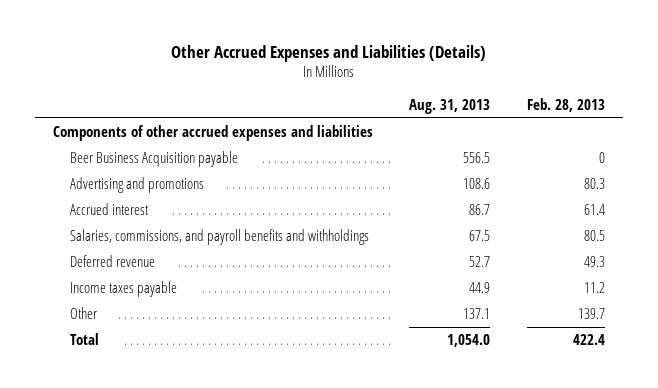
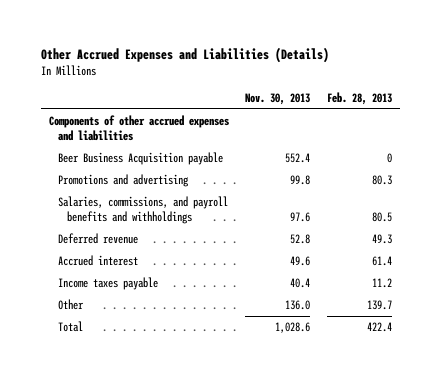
[409,98,491,114] Aug. 31, 2013 -> none
none -> [245,93,311,106] Nov. 30, 2013
[69,177,204,194] Advertising and promotions -> [57,174,189,188] Promotions and advertising
[69,203,149,216] Accrued interest -> [57,255,138,267] Accrued interest

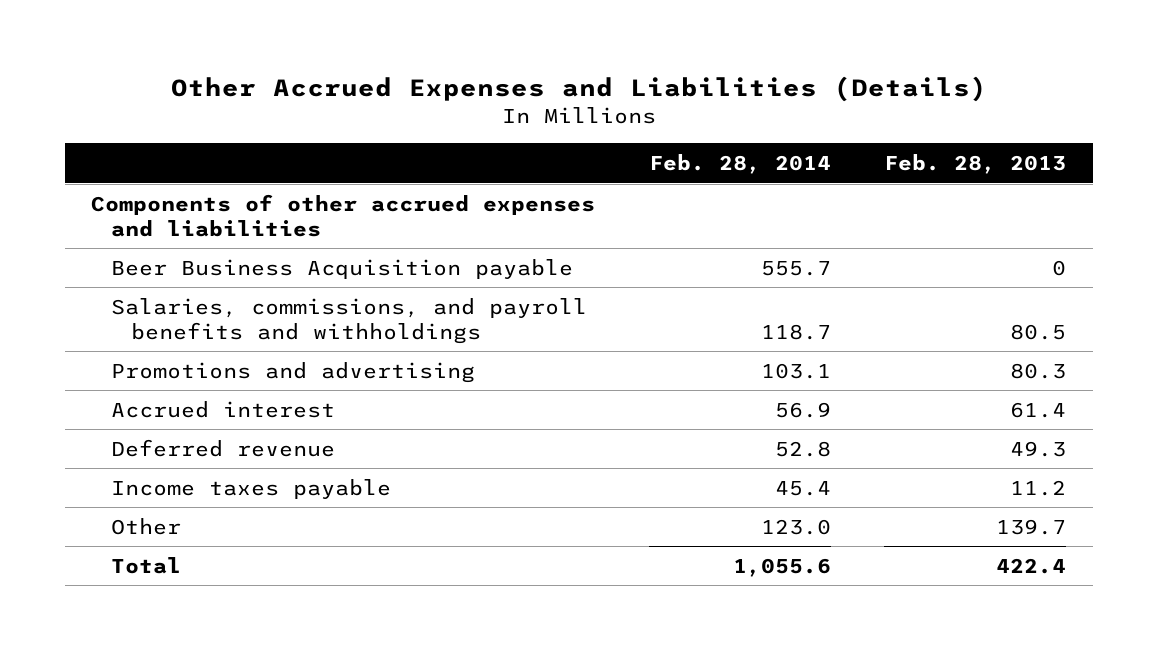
[245,93,311,106] Nov. 30, 2013 -> none
none -> [648,154,831,175] Feb. 28, 2014
[57,174,189,188] Promotions and advertising -> [111,361,476,383] Promotions and advertising
[57,233,138,245] Deferred revenue -> [111,438,336,457] Deferred revenue

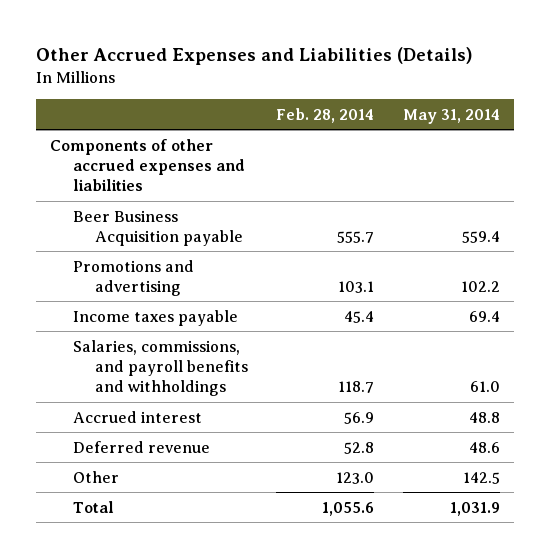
[884,154,1067,175] Feb. 28, 2013 -> none
none -> [402,108,500,124] May 31, 2014
[111,478,392,499] Income taxes payable -> [72,309,238,326] Income taxes payable
[111,297,588,344] Salaries, commissions, and payroll benefits and withholdings -> [72,339,249,397] Salaries, commissions, and payroll benefits and withholdings

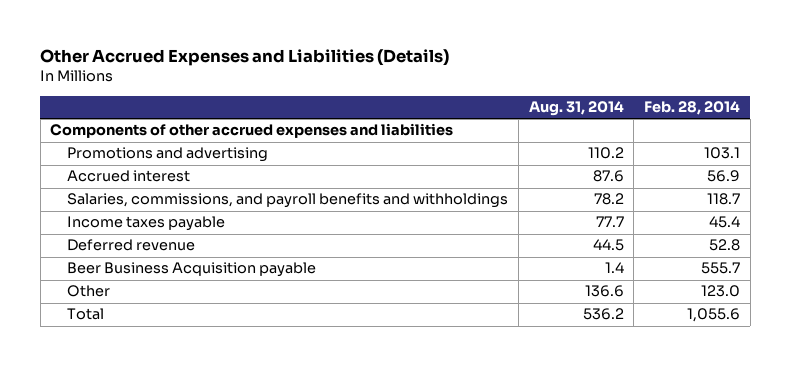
[402,108,500,124] May 31, 2014 -> none
none -> [528,101,624,117] Aug. 31, 2014
[72,339,249,397] Salaries, commissions, and payroll benefits and withholdings -> [67,193,509,209] Salaries, commissions, and payroll benefits and withholdings
[72,309,238,326] Income taxes payable -> [67,216,226,232] Income taxes payable
[72,209,244,246] Beer Business Acquisition payable -> [67,262,317,278] Beer Business Acquisition payable

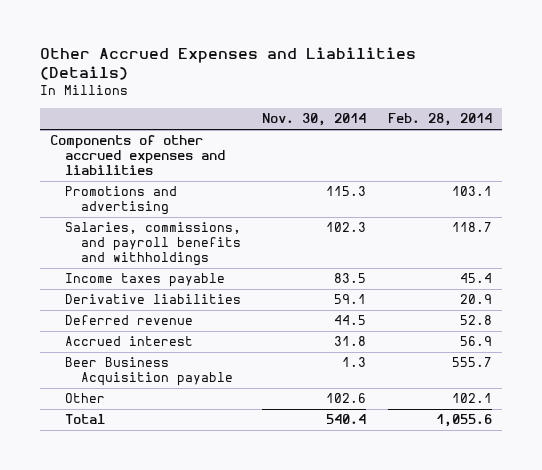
[528,101,624,117] Aug. 31, 2014 -> none
none -> [262,113,367,127] Nov. 30, 2014
none -> [65,294,242,305] Derivative liabilities
[67,170,191,183] Accrued interest -> [65,336,194,347] Accrued interest
[701,285,741,298] 123.0 -> [451,393,492,404] 102.1

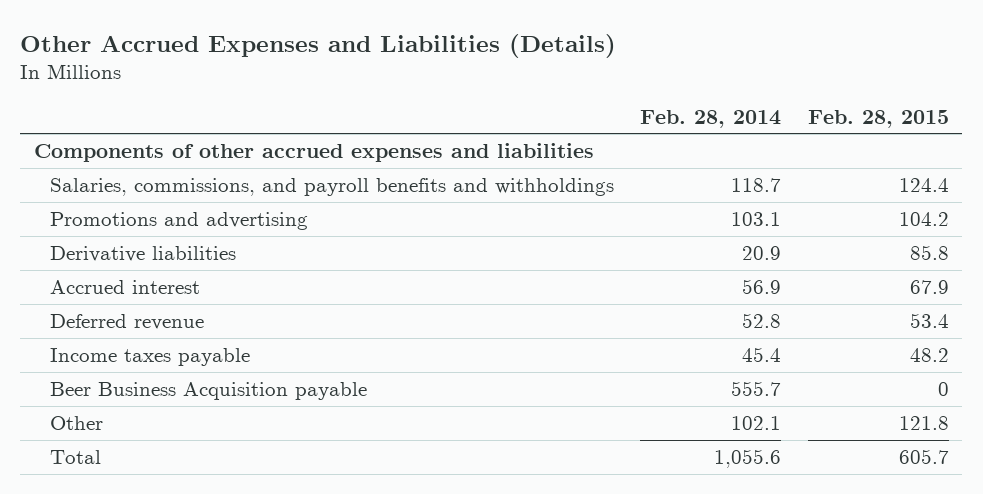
[262,113,367,127] Nov. 30, 2014 -> none
none -> [808,109,950,128] Feb. 28, 2015
[65,186,178,216] Promotions and advertising -> [49,211,308,230] Promotions and advertising
[65,315,194,326] Deferred revenue -> [49,313,204,330] Deferred revenue
[65,273,226,288] Income taxes payable -> [49,347,250,366] Income taxes payable

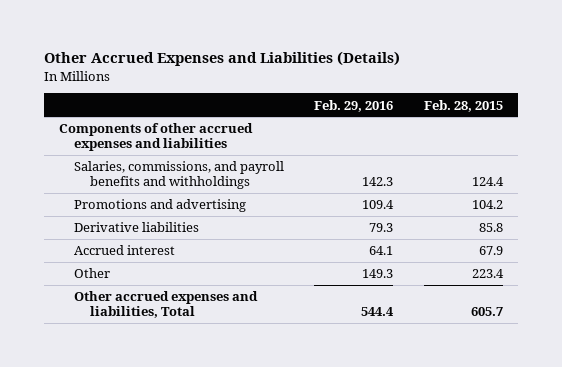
[640,109,782,128] Feb. 28, 2014 -> none
none -> [314,99,394,112] Feb. 29, 2016
[49,313,204,330] Deferred revenue -> none
[49,347,250,366] Income taxes payable -> none
[49,381,367,400] Beer Business Acquisition payable -> none
[899,415,950,430] 121.8 -> [471,269,504,279] 223.4
[49,449,101,464] Total -> [74,291,259,318] Other accrued expenses and liabilities, Total

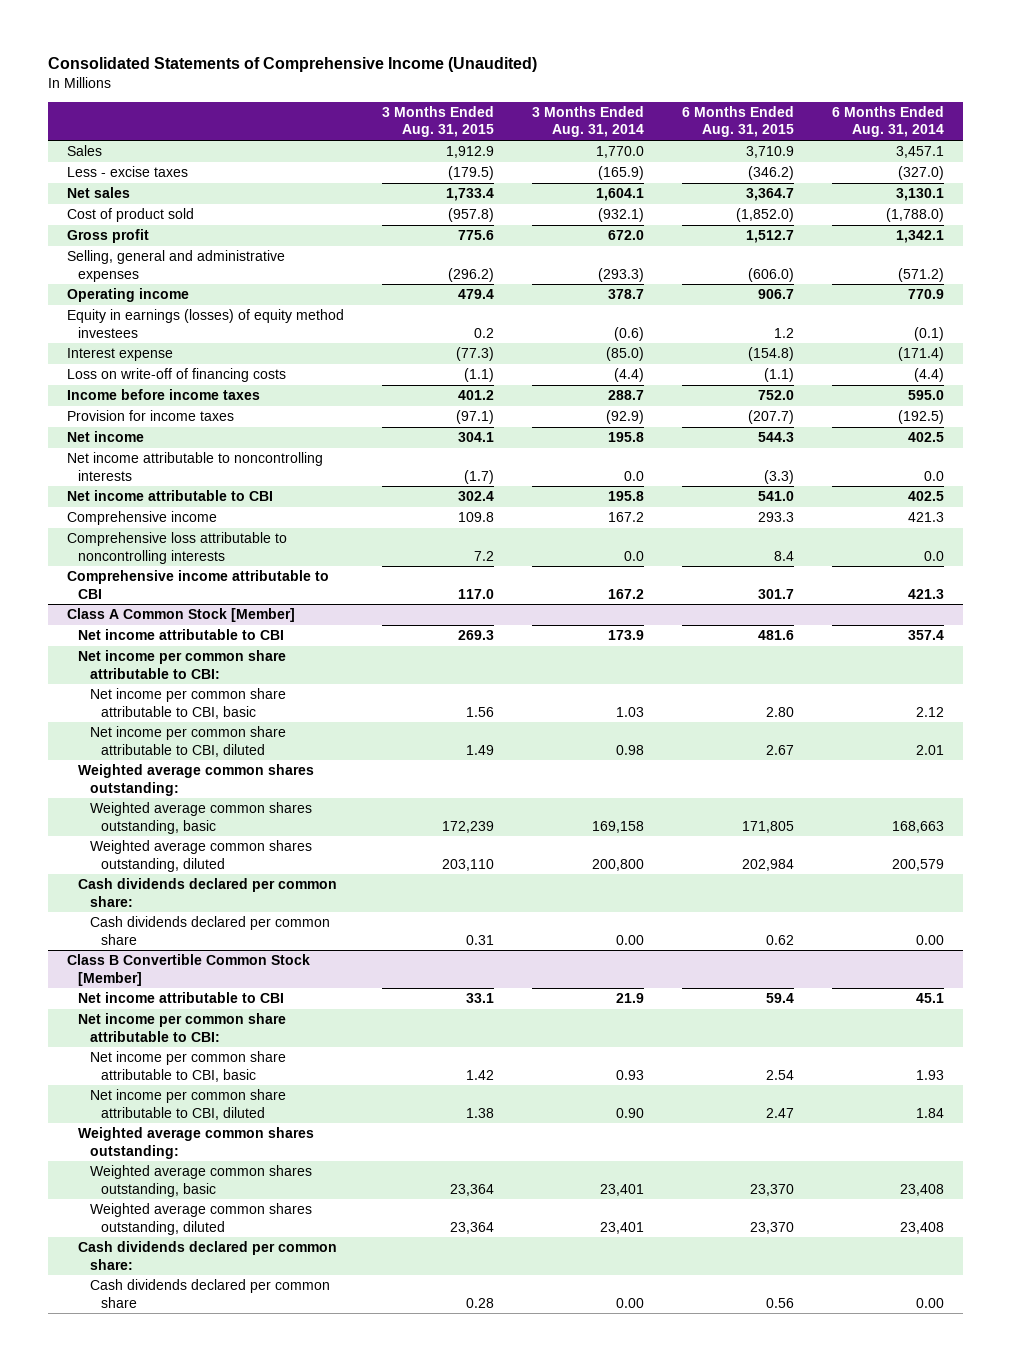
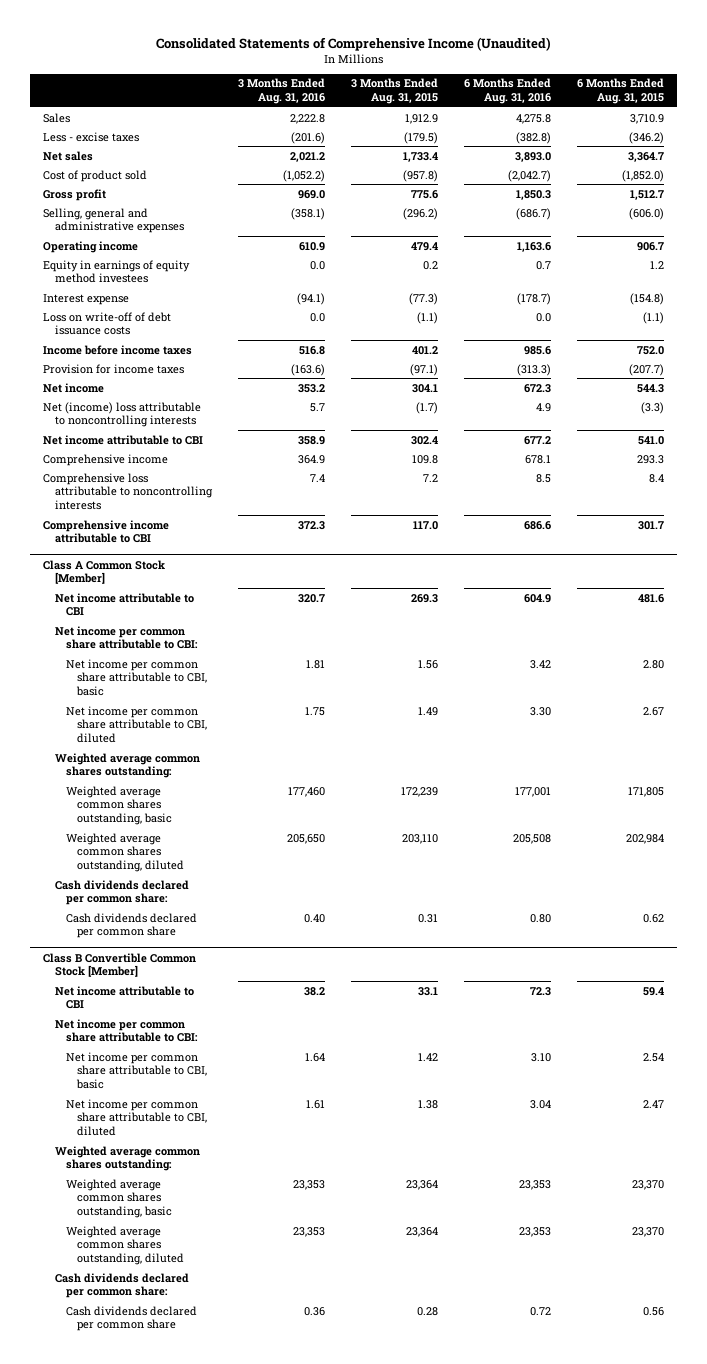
[532,106,645,138] 3 Months Ended Aug. 31, 2014 -> none
[832,106,945,138] 6 Months Ended Aug. 31, 2014 -> none
none -> [237,78,325,105] 3 Months Ended Aug. 31, 2016
none -> [463,78,551,105] 6 Months Ended Aug. 31, 2016
[67,309,345,338] Equity in earnings (losses) of equity method investees -> [43,259,191,284] Equity in earnings of equity method investees
[67,368,287,383] Loss on write-off of financing costs -> [43,311,172,336] Loss on write-off of debt issuance costs
[67,452,324,481] Net income attributable to noncontrolling interests -> [43,401,202,428] Net (income) loss attributable to noncontrolling interests

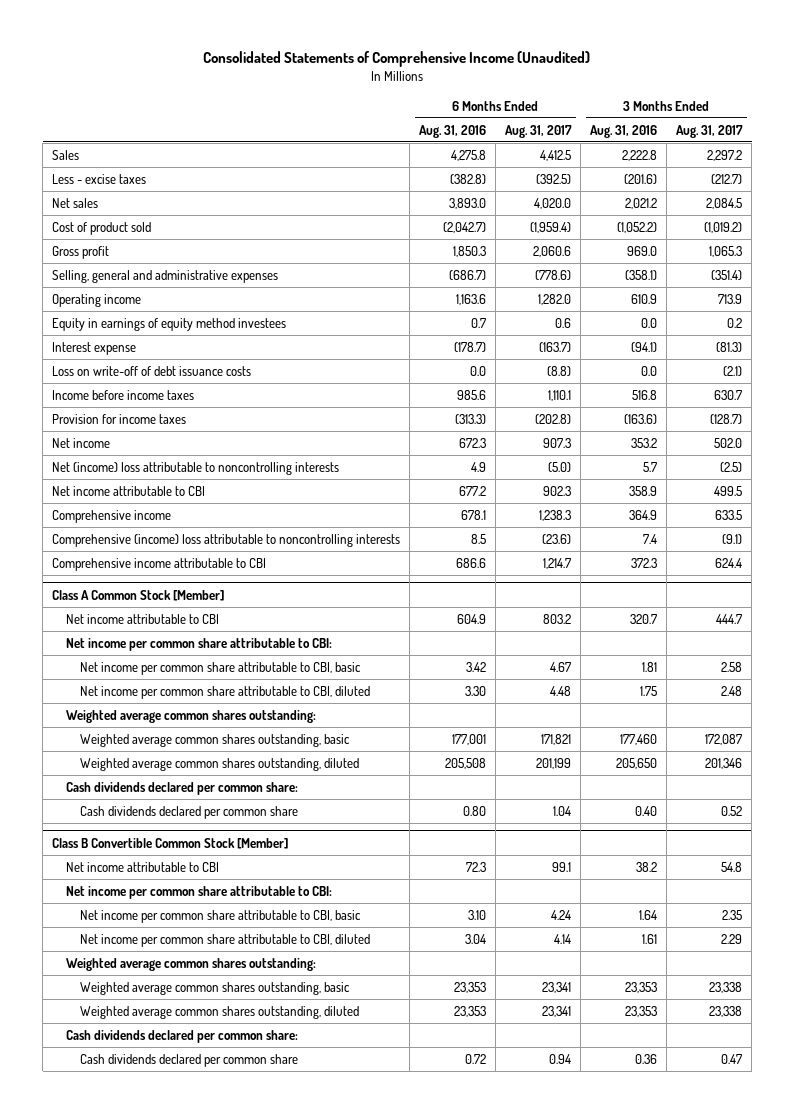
[350,78,438,105] 3 Months Ended Aug. 31, 2015 -> none
[576,78,664,105] 6 Months Ended Aug. 31, 2015 -> none
none -> [505,124,573,138] Aug. 31, 2017
none -> [676,124,744,138] Aug. 31, 2017
[43,472,213,511] Comprehensive loss attributable to noncontrolling interests -> [52,533,401,547] Comprehensive (income) loss attributable to noncontrolling interests

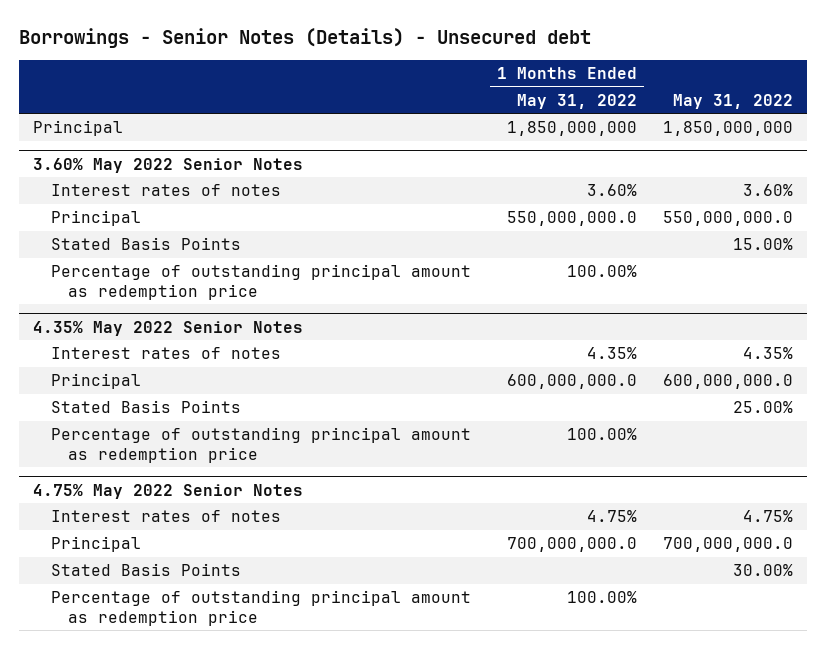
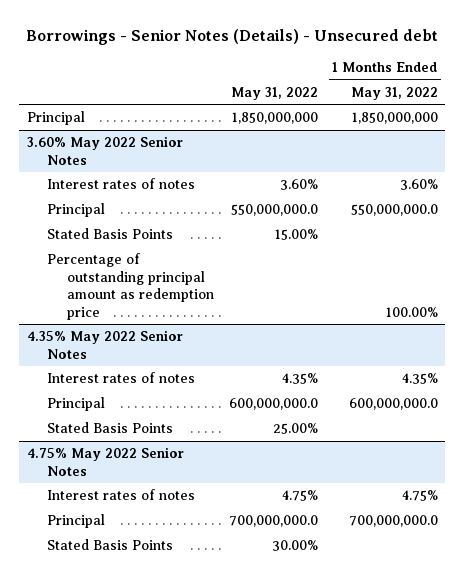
[50,427,471,463] Percentage of outstanding principal amount as redemption price -> none
[50,590,471,626] Percentage of outstanding principal amount as redemption price -> none

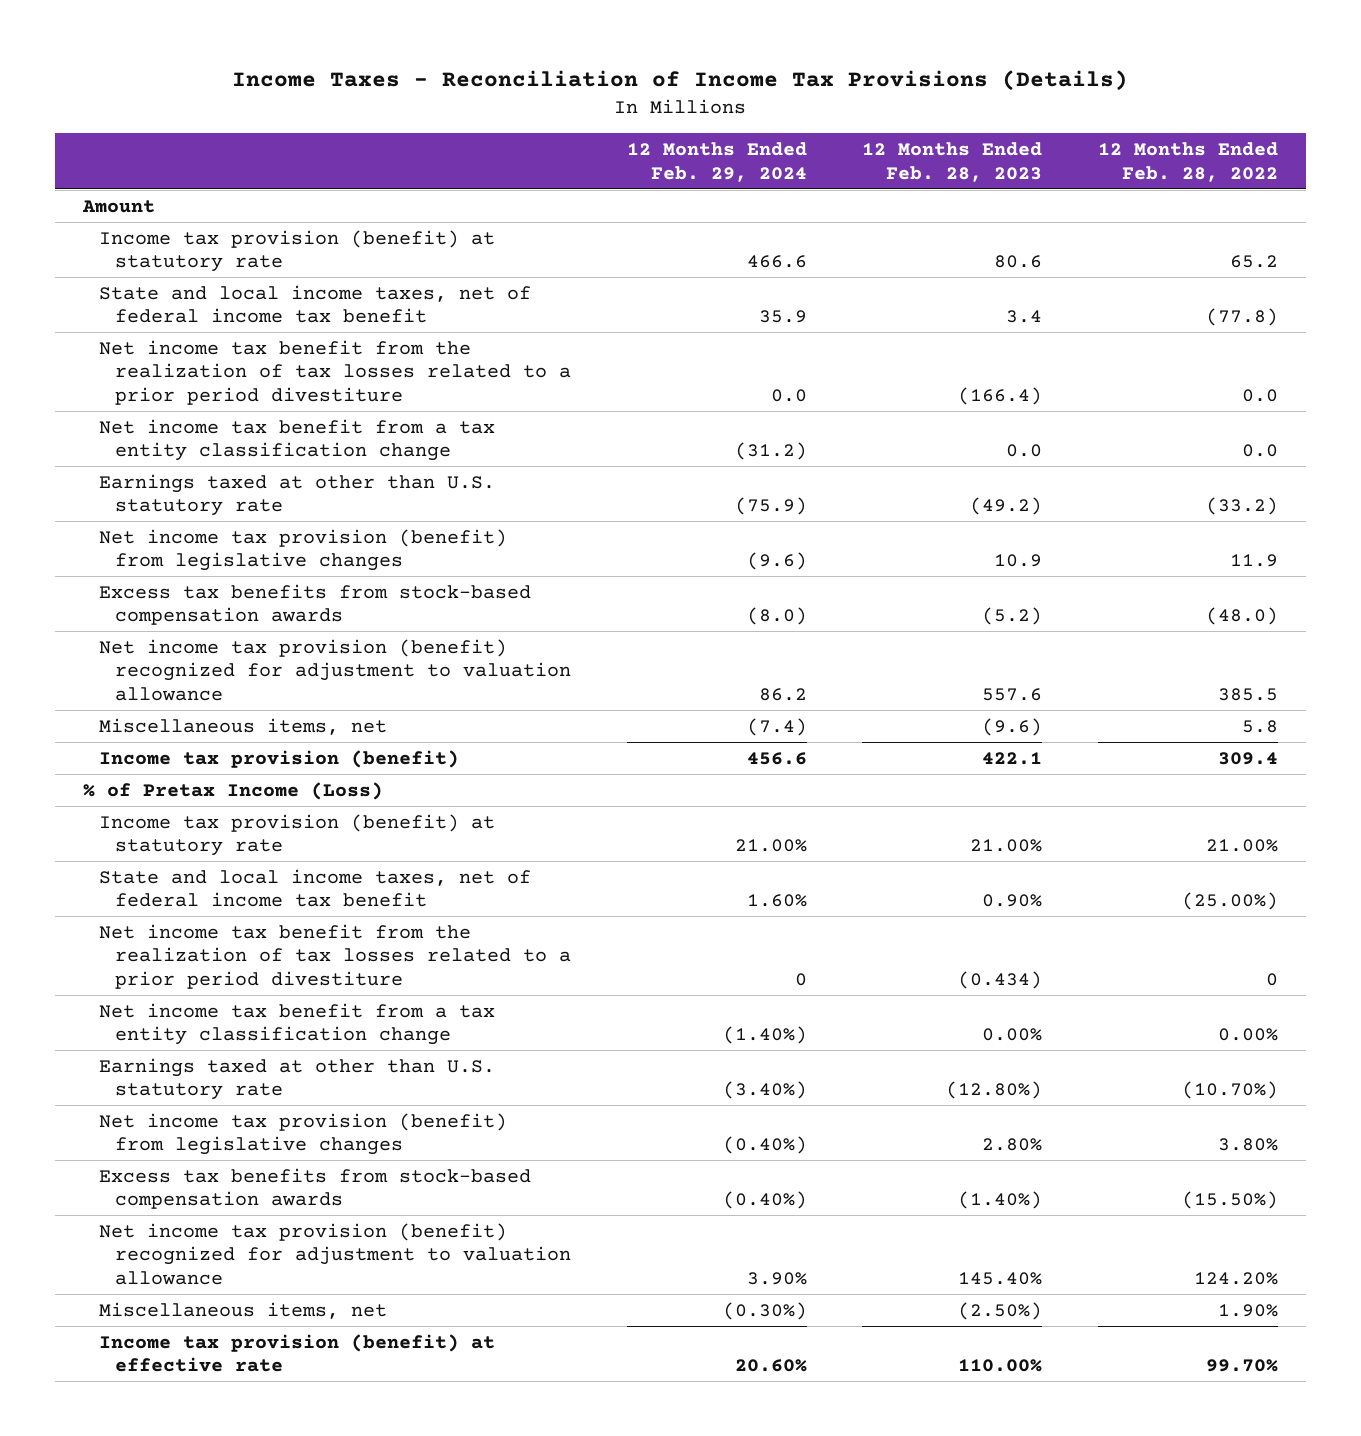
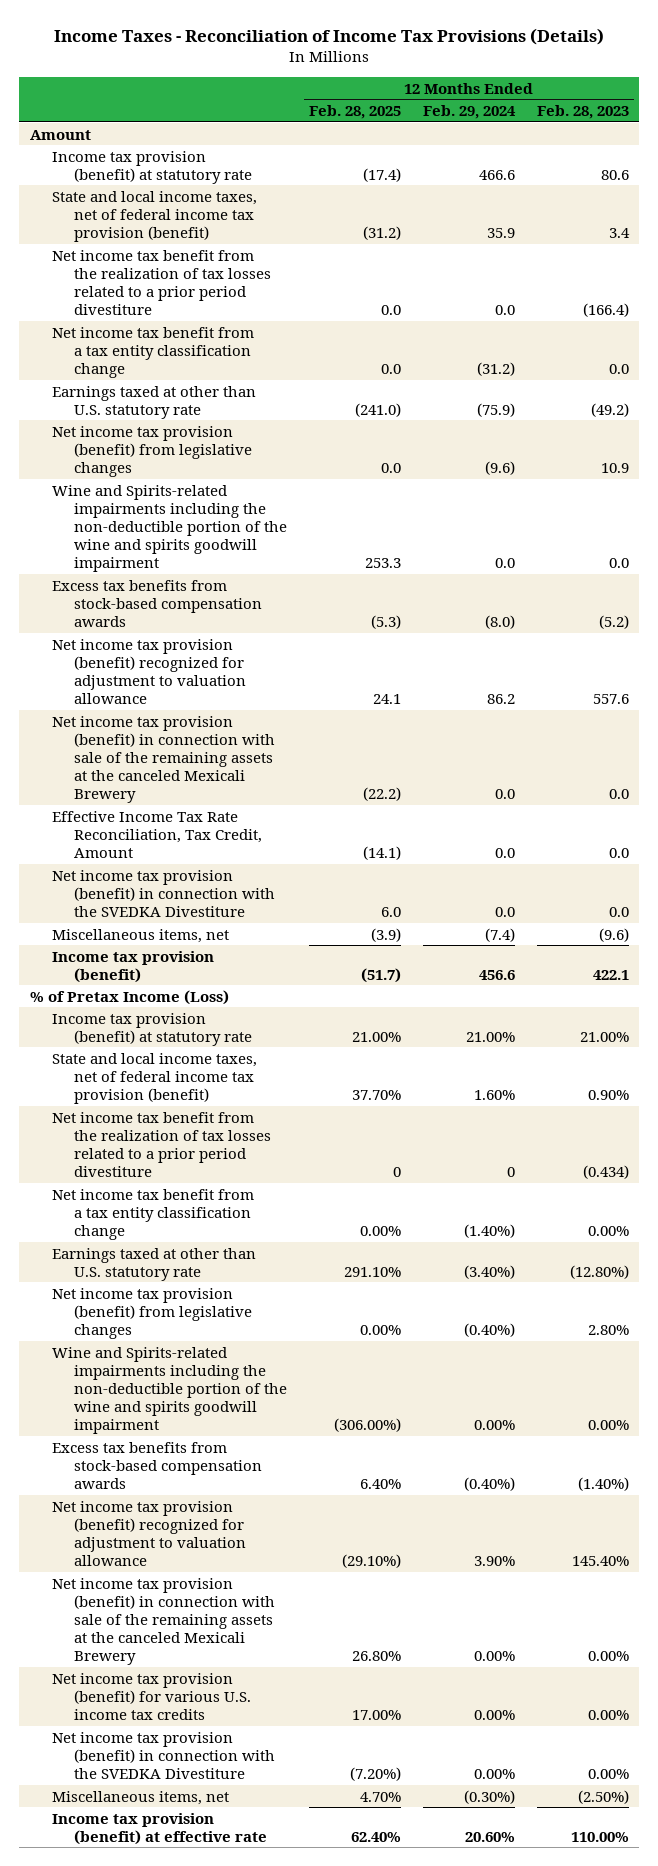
[1098,141,1279,182] 12 Months Ended Feb. 28, 2022 -> none
none -> [309,105,402,120] Feb. 28, 2025
[99,284,532,324] State and local income taxes, net of federal income tax benefit -> [52,190,258,242] State and local income taxes, net of federal income tax provision (benefit)
none -> [52,484,288,573] Wine and Spirits-related impairments including the non-deductible portion of the wine and spirits goodwill impairment
none -> [52,715,276,804] Net income tax provision (benefit) in connection with sale of the remaining assets at the canceled Mexicali Brewery
none -> [52,810,263,858] Effective Income Tax Rate Reconciliation, Tax Credit, Amount
none -> [52,869,276,917] Net income tax provision (benefit) in connection with the SVEDKA Divestiture
[99,868,532,908] State and local income taxes, net of federal income tax benefit -> [52,1052,258,1104] State and local income taxes, net of federal income tax provision (benefit)
none -> [52,1346,288,1435] Wine and Spirits-related impairments including the non-deductible portion of the wine and spirits goodwill impairment
none -> [52,1577,276,1666] Net income tax provision (benefit) in connection with sale of the remaining assets at the canceled Mexicali Brewery
none -> [52,1672,252,1720] Net income tax provision (benefit) for various U.S. income tax credits
none -> [52,1731,276,1779] Net income tax provision (benefit) in connection with the SVEDKA Divestiture

